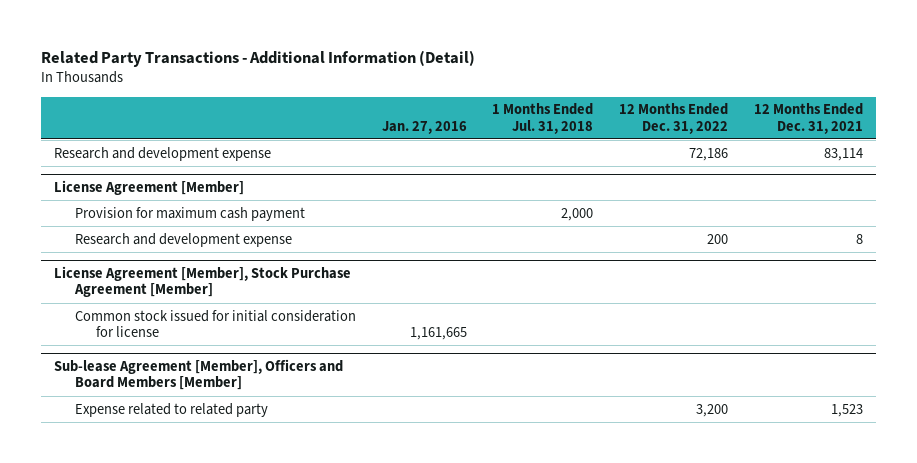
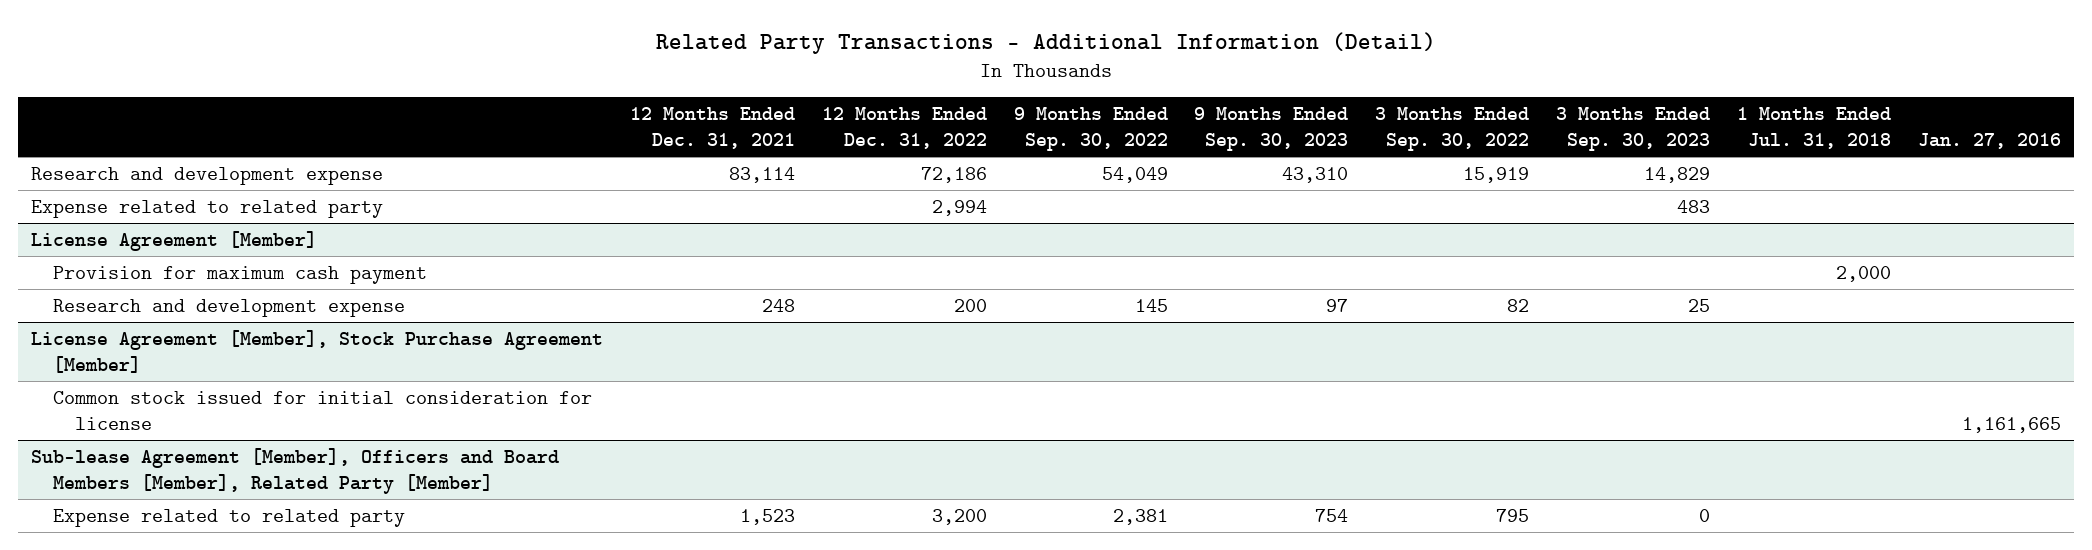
none -> [1013,106,1168,151] 9 Months Ended Sep. 30, 2022
none -> [1194,106,1349,151] 9 Months Ended Sep. 30, 2023
none -> [1375,106,1530,151] 3 Months Ended Sep. 30, 2022
none -> [1556,106,1711,151] 3 Months Ended Sep. 30, 2023
none -> [31,199,384,218] Expense related to related party
[855,233,863,244] 8 -> [761,298,795,312] 248
[53,358,343,391] Sub-lease Agreement [Member], Officers and Board Members [Member] -> [31,447,560,494] Sub-lease Agreement [Member], Officers and Board Members [Member], Related Party [Member]

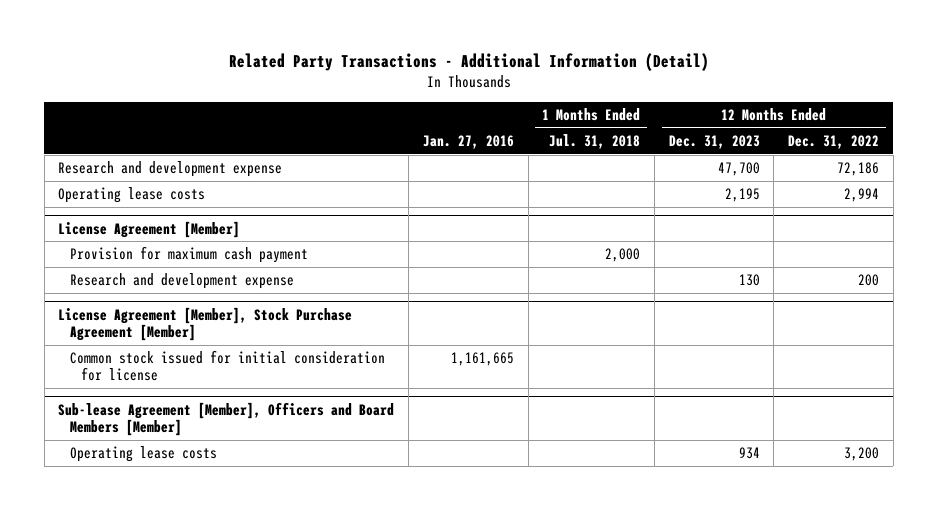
[629,106,795,149] 12 Months Ended Dec. 31, 2021 -> none
[1013,106,1168,151] 9 Months Ended Sep. 30, 2022 -> none
[1194,106,1349,151] 9 Months Ended Sep. 30, 2023 -> none
[1375,106,1530,151] 3 Months Ended Sep. 30, 2022 -> none
[1556,106,1711,151] 3 Months Ended Sep. 30, 2023 -> none
none -> [668,134,760,149] Dec. 31, 2023
[31,199,384,218] Expense related to related party -> [58,187,206,204] Operating lease costs
[31,447,560,494] Sub-lease Agreement [Member], Officers and Board Members [Member], Related Party [Member] -> [58,401,395,437] Sub-lease Agreement [Member], Officers and Board Members [Member]
[52,508,405,527] Expense related to related party -> [69,446,217,463] Operating lease costs

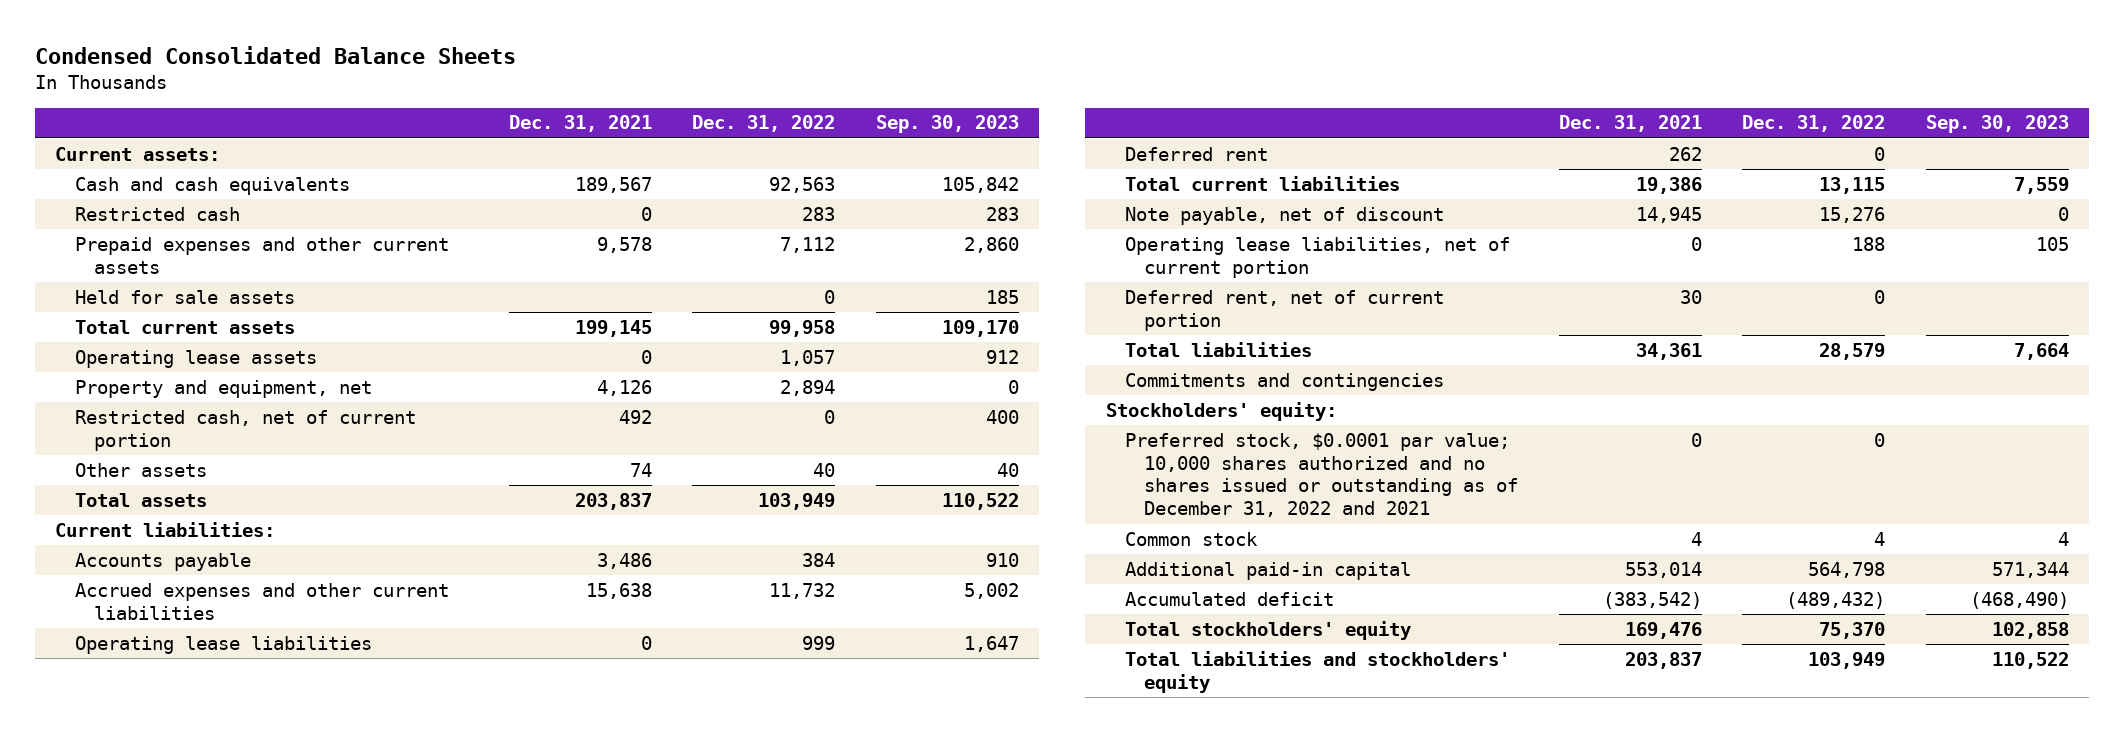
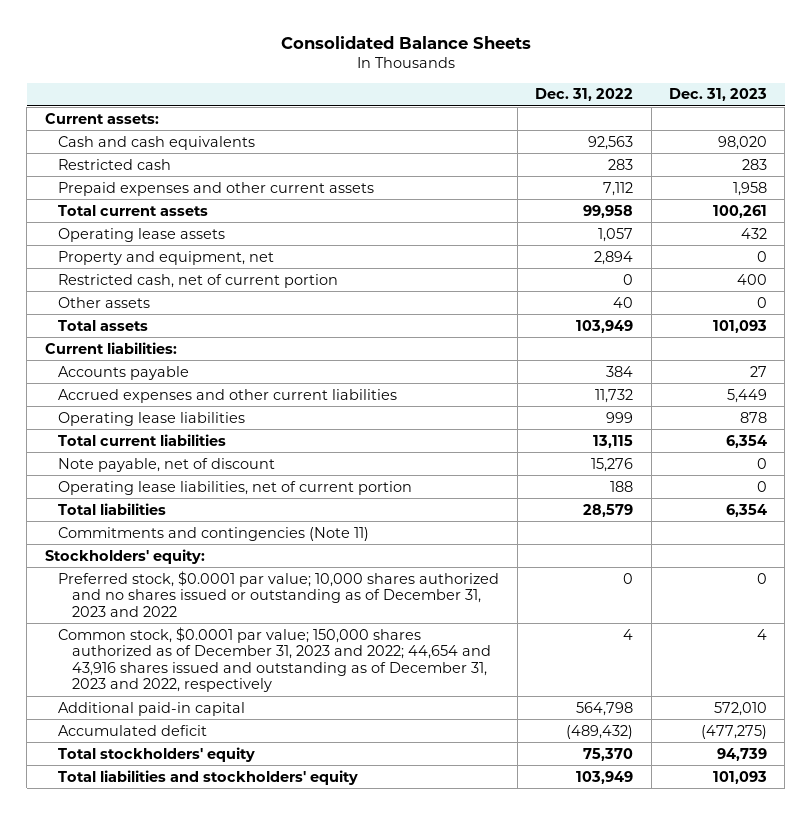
[35,45,517,64] Condensed Consolidated Balance Sheets -> [280,35,531,49] Consolidated Balance Sheets
[508,115,652,133] Dec. 31, 2021 -> none
[875,115,1019,134] Sep. 30, 2023 -> none
none -> [669,88,768,102] Dec. 31, 2023
[74,289,295,304] Held for sale assets -> none
[1124,146,1268,161] Deferred rent -> none
[1124,289,1444,331] Deferred rent, net of current portion -> none
[1124,372,1444,391] Commitments and contingencies -> [58,526,370,541] Commitments and contingencies (Note 11)
[1124,432,1519,518] Preferred stock, $0.0001 par value; 10,000 shares authorized and no shares issued or outstanding as of December 31, 2022 and 2021 -> [58,570,500,617] Preferred stock, $0.0001 par value; 10,000 shares authorized and no shares issued or outstanding as of December 31, 2023 and 2022
[1124,531,1258,546] Common stock -> [58,626,492,693] Common stock, $0.0001 par value; 150,000 shares authorized as of December 31, 2023 and 2022; 44,654 and 43,916 shares issued and outstanding as of December 31, 2023 and 2022, respectively

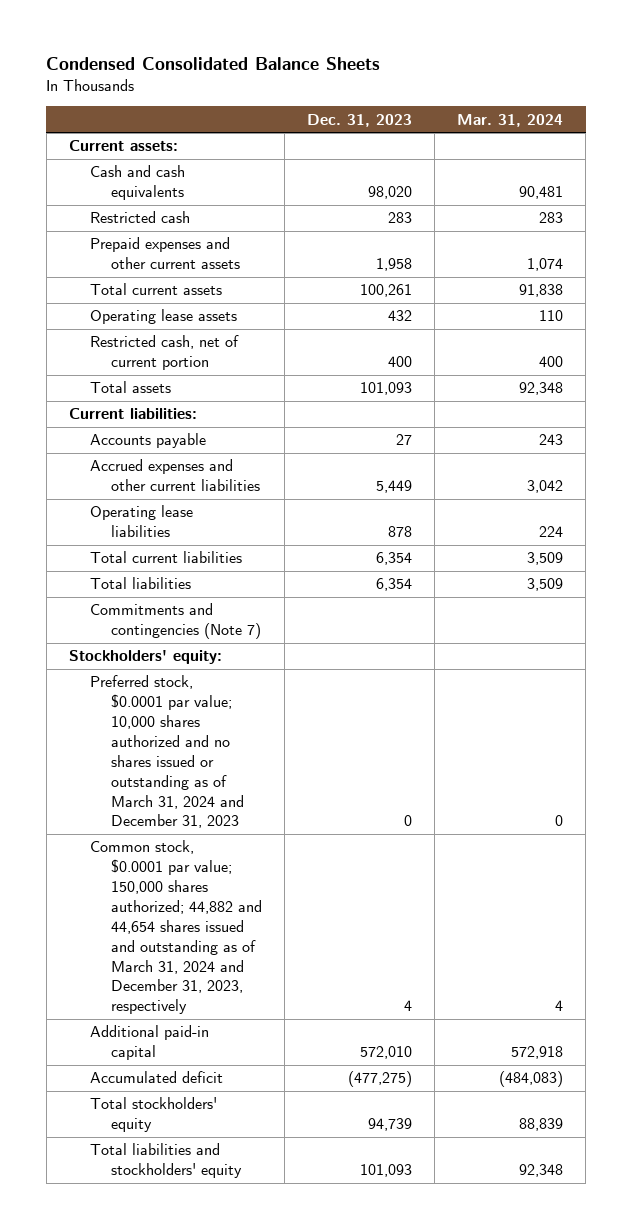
[280,35,531,49] Consolidated Balance Sheets -> [46,57,381,71] Condensed Consolidated Balance Sheets
[535,88,634,102] Dec. 31, 2022 -> none
none -> [457,113,564,127] Mar. 31, 2024
[58,250,275,265] Property and equipment, net -> none
[58,296,151,308] Other assets -> none
[58,457,276,472] Note payable, net of discount -> none
[58,480,413,495] Operating lease liabilities, net of current portion -> none
[58,526,370,541] Commitments and contingencies (Note 11) -> [89,603,262,640] Commitments and contingencies (Note 7)
[58,570,500,617] Preferred stock, $0.0001 par value; 10,000 shares authorized and no shares issued or outstanding as of December 31, 2023 and 2022 -> [89,675,245,829] Preferred stock, $0.0001 par value; 10,000 shares authorized and no shares issued or outstanding as of March 31, 2024 and December 31, 2023
[58,626,492,693] Common stock, $0.0001 par value; 150,000 shares authorized as of December 31, 2023 and 2022; 44,654 and 43,916 shares issued and outstanding as of December 31, 2023 and 2022, respectively -> [89,840,263,1015] Common stock, $0.0001 par value; 150,000 shares authorized; 44,882 and 44,654 shares issued and outstanding as of March 31, 2024 and December 31, 2023, respectively

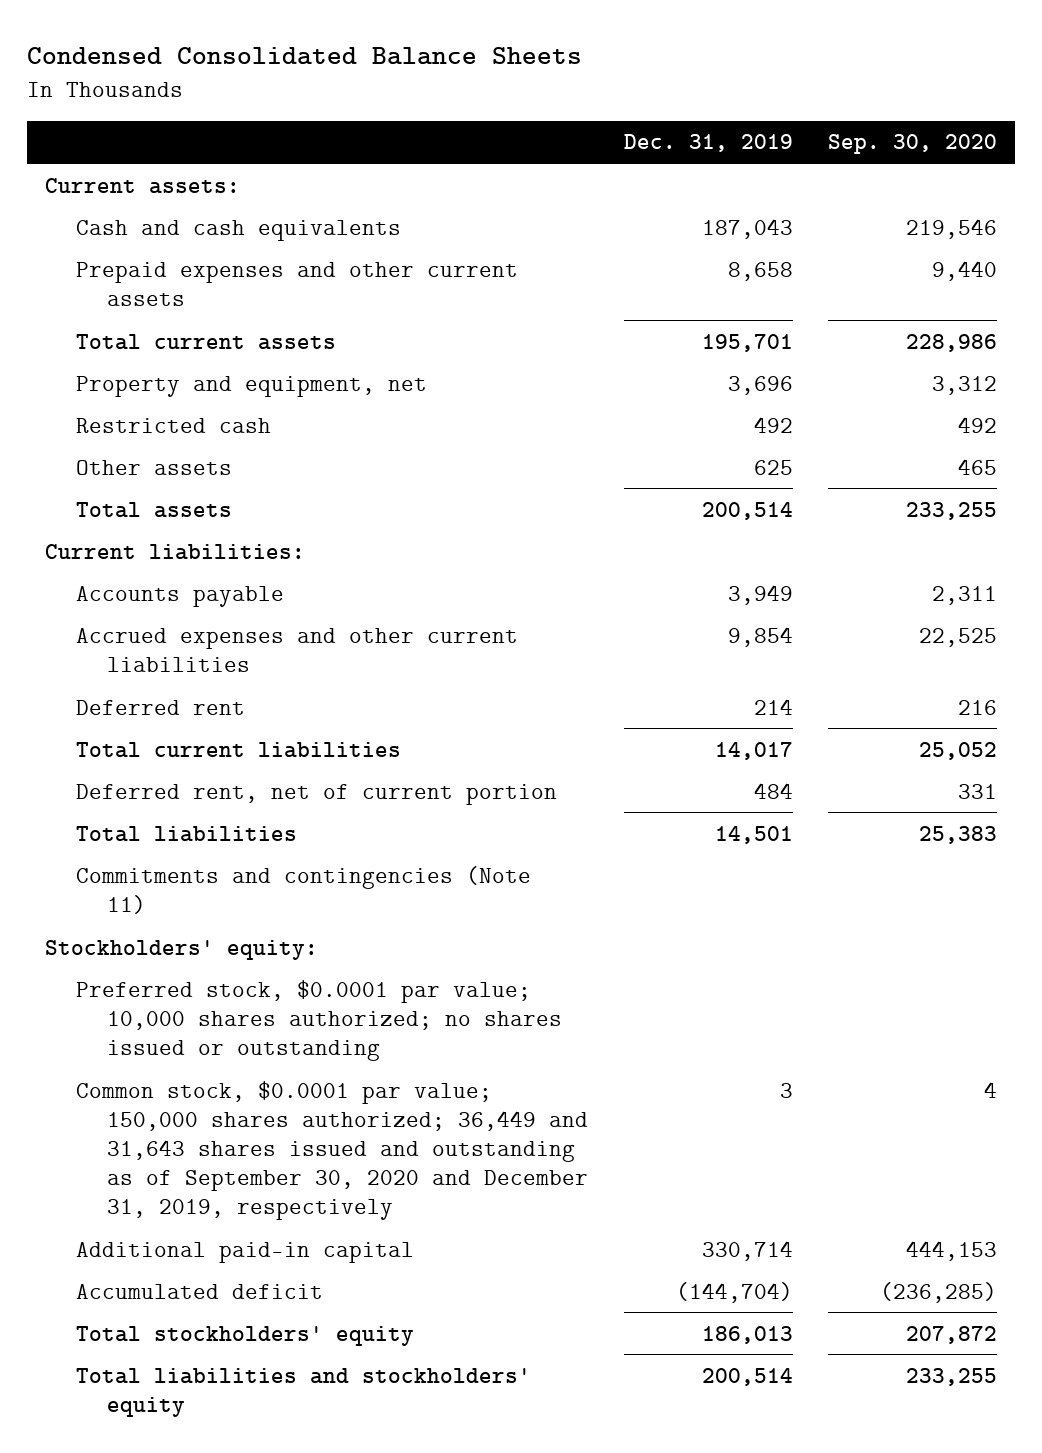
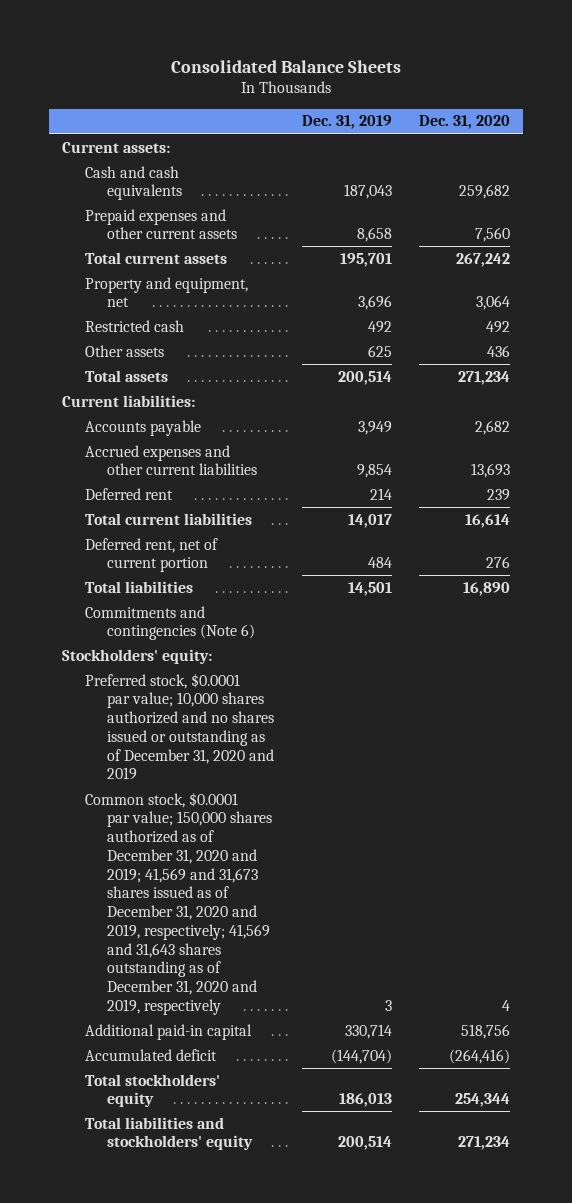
[26,47,582,66] Condensed Consolidated Balance Sheets -> [171,59,402,73] Consolidated Balance Sheets
[828,134,998,155] Sep. 30, 2020 -> none
none -> [418,115,510,130] Dec. 31, 2020
[75,865,531,914] Commitments and contingencies (Note 11) -> [84,605,256,641] Commitments and contingencies (Note 6)
[75,979,563,1061] Preferred stock, $0.0001 par value; 10,000 shares authorized; no shares issued or outstanding -> [84,672,275,781] Preferred stock, $0.0001 par value; 10,000 shares authorized and no shares issued or outstanding as of December 31, 2020 and 2019
[75,1080,589,1221] Common stock, $0.0001 par value; 150,000 shares authorized; 36,449 and 31,643 shares issued and outstanding as of September 30, 2020 and December 31, 2019, respectively -> [84,791,273,1015] Common stock, $0.0001 par value; 150,000 shares authorized as of December 31, 2020 and 2019; 41,569 and 31,673 shares issued as of December 31, 2020 and 2019, respectively; 41,569 and 31,643 shares outstanding as of December 31, 2020 and 2019, respectively

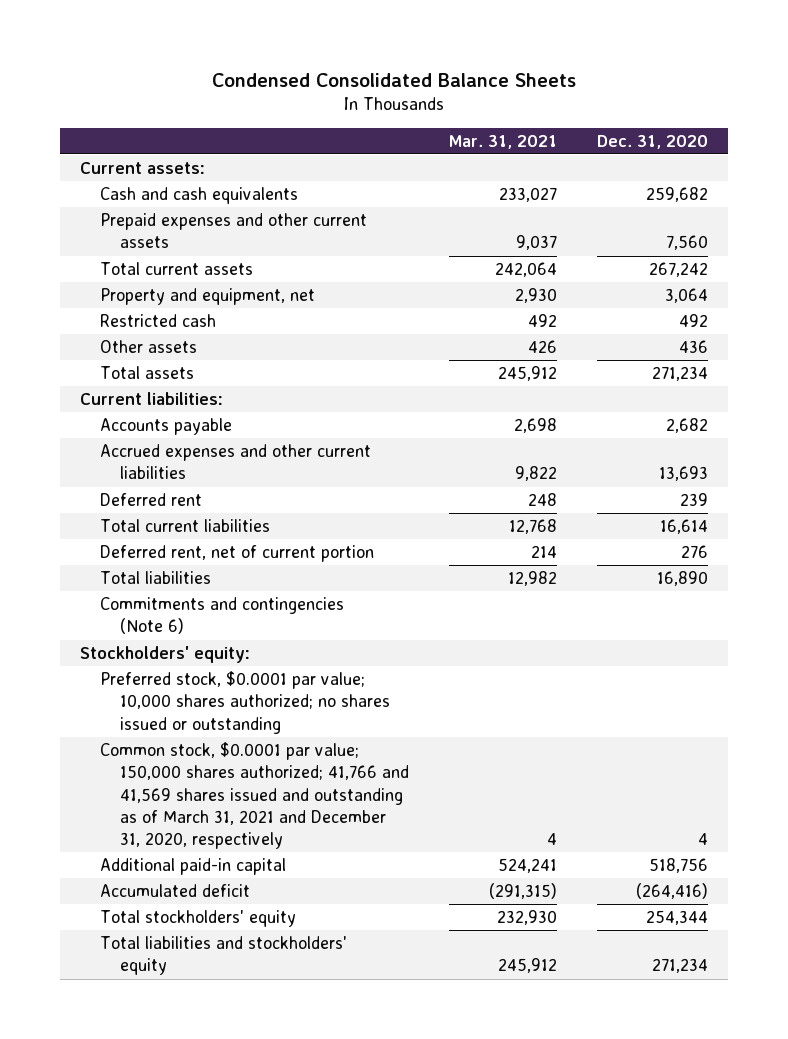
[171,59,402,73] Consolidated Balance Sheets -> [211,72,576,87] Condensed Consolidated Balance Sheets
[301,115,392,130] Dec. 31, 2019 -> none
none -> [448,134,557,149] Mar. 31, 2021
[84,672,275,781] Preferred stock, $0.0001 par value; 10,000 shares authorized and no shares issued or outstanding as of December 31, 2020 and 2019 -> [99,671,390,734] Preferred stock, $0.0001 par value; 10,000 shares authorized; no shares issued or outstanding
[84,791,273,1015] Common stock, $0.0001 par value; 150,000 shares authorized as of December 31, 2020 and 2019; 41,569 and 31,673 shares issued as of December 31, 2020 and 2019, respectively; 41,569 and 31,643 shares outstanding as of December 31, 2020 and 2019, respectively -> [99,742,409,849] Common stock, $0.0001 par value; 150,000 shares authorized; 41,766 and 41,569 shares issued and outstanding as of March 31, 2021 and December 31, 2020, respectively

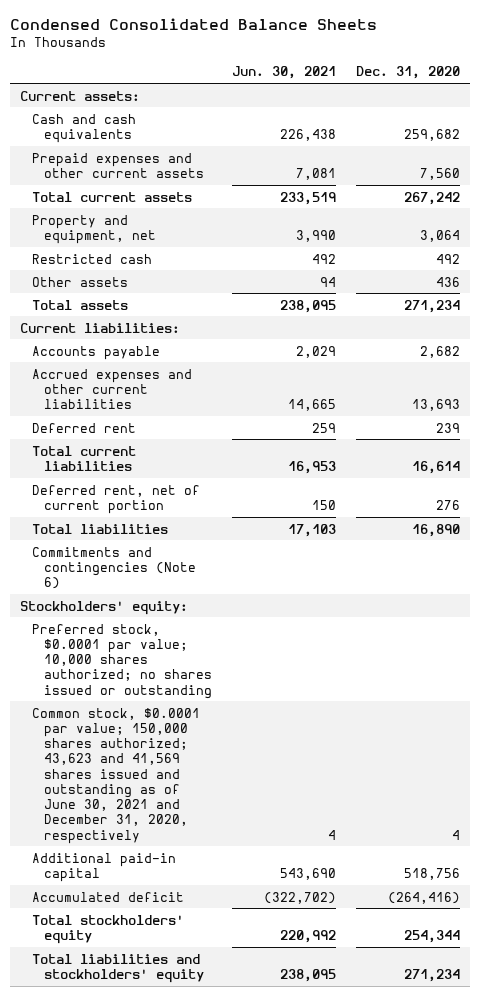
[448,134,557,149] Mar. 31, 2021 -> none
none -> [232,66,337,80] Jun. 30, 2021
[99,742,409,849] Common stock, $0.0001 par value; 150,000 shares authorized; 41,766 and 41,569 shares issued and outstanding as of March 31, 2021 and December 31, 2020, respectively -> [32,707,201,844] Common stock, $0.0001 par value; 150,000 shares authorized; 43,623 and 41,569 shares issued and outstanding as of June 30, 2021 and December 31, 2020, respectively

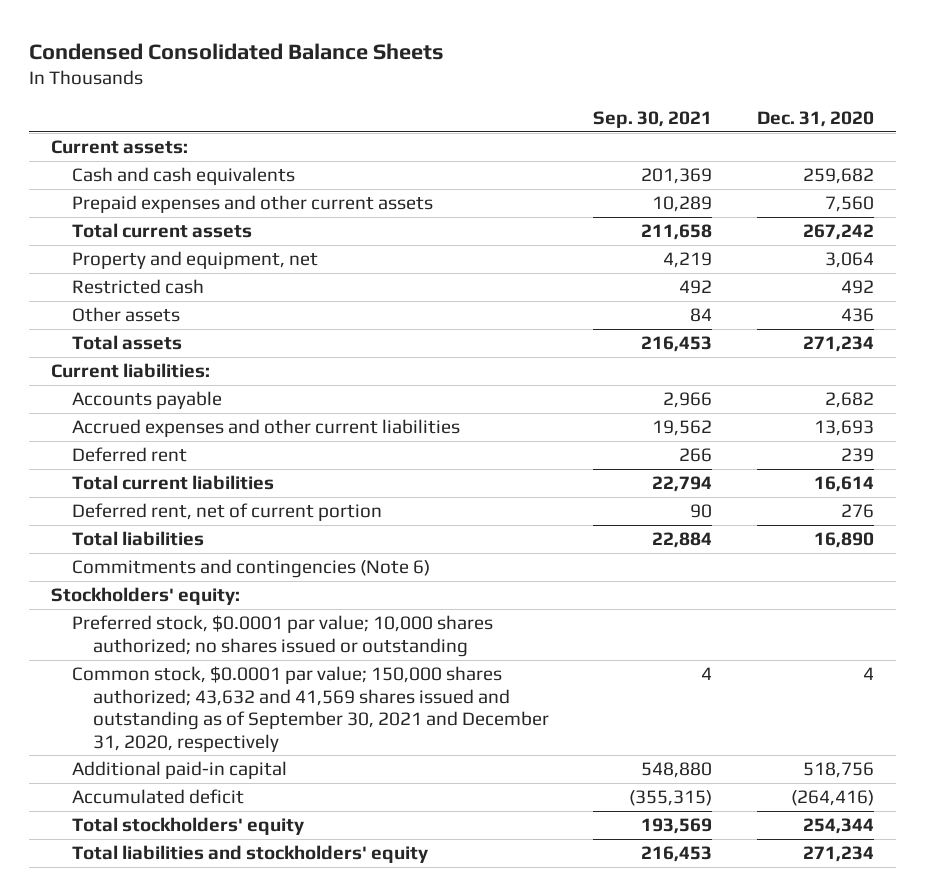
[232,66,337,80] Jun. 30, 2021 -> none
none -> [593,110,713,128] Sep. 30, 2021
[32,707,201,844] Common stock, $0.0001 par value; 150,000 shares authorized; 43,623 and 41,569 shares issued and outstanding as of June 30, 2021 and December 31, 2020, respectively -> [72,666,549,752] Common stock, $0.0001 par value; 150,000 shares authorized; 43,632 and 41,569 shares issued and outstanding as of September 30, 2021 and December 31, 2020, respectively

